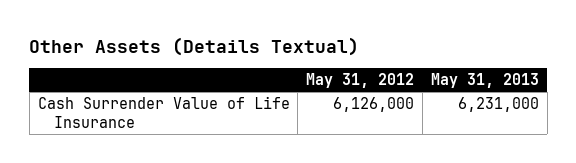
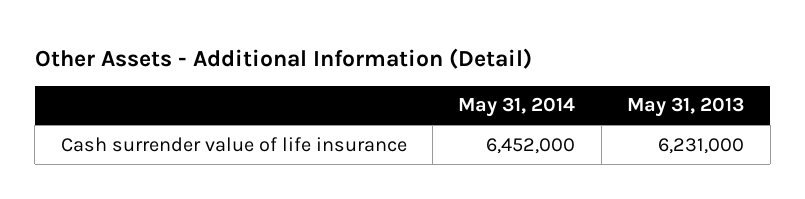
[29,36,360,56] Other Assets (Details Textual) -> [34,47,532,69] Other Assets - Additional Information (Detail)
[306,73,415,89] May 31, 2012 -> none
none -> [458,97,576,118] May 31, 2014
[37,96,290,128] Cash Surrender Value of Life Insurance -> [60,136,407,152] Cash surrender value of life insurance

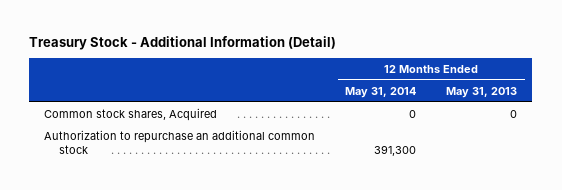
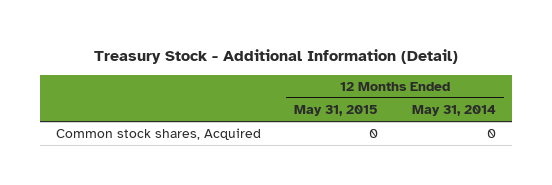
[446,86,518,98] May 31, 2013 -> none
none -> [294,105,379,117] May 31, 2015
[44,130,316,154] Authorization to repurchase an additional common stock -> none

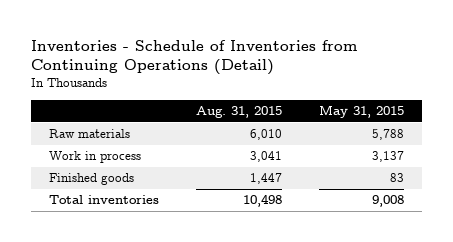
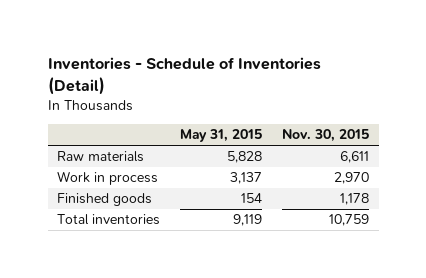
[31,39,358,76] Inventories - Schedule of Inventories from Continuing Operations (Detail) -> [47,57,321,96] Inventories - Schedule of Inventories (Detail)
[196,106,283,119] Aug. 31, 2015 -> none
none -> [281,129,369,143] Nov. 30, 2015
[371,129,404,141] 5,788 -> [227,151,263,164] 5,828
[389,173,404,183] 83 -> [241,193,263,204] 154
[371,195,404,208] 9,008 -> [233,214,263,227] 9,119

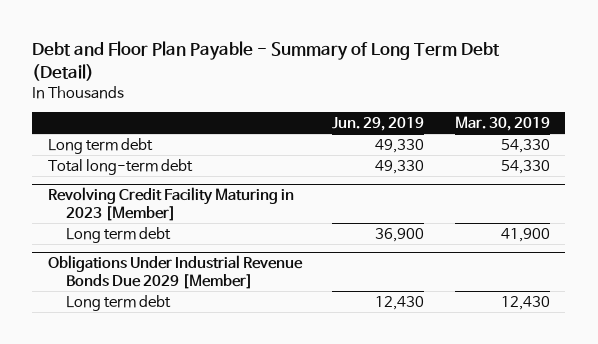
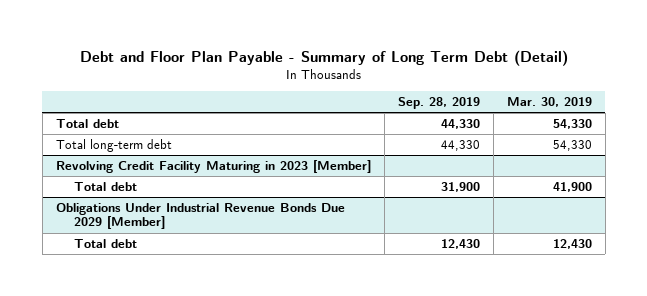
[332,116,425,131] Jun. 29, 2019 -> none
none -> [397,97,480,110] Sep. 28, 2019
[47,137,153,154] Long term debt -> [55,119,119,129] Total debt
[65,226,171,243] Long term debt -> [74,182,138,192] Total debt
[65,294,171,311] Long term debt -> [74,239,138,249] Total debt

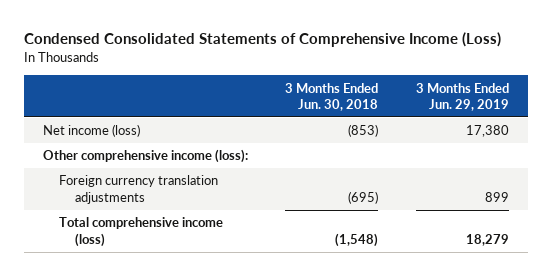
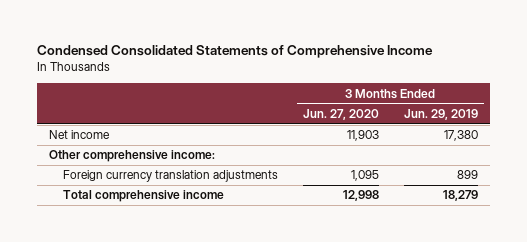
[23,32,501,48] Condensed Consolidated Statements of Comprehensive Income (Loss) -> [36,45,433,59] Condensed Consolidated Statements of Comprehensive Income
[285,82,379,112] 3 Months Ended Jun. 30, 2018 -> none
none -> [303,108,380,120] Jun. 27, 2020
[42,124,140,138] Net income (loss) -> [49,130,111,140] Net income
[42,149,248,164] Other comprehensive income (loss): -> [49,150,216,163] Other comprehensive income:
[58,217,223,247] Total comprehensive income (loss) -> [63,190,225,203] Total comprehensive income

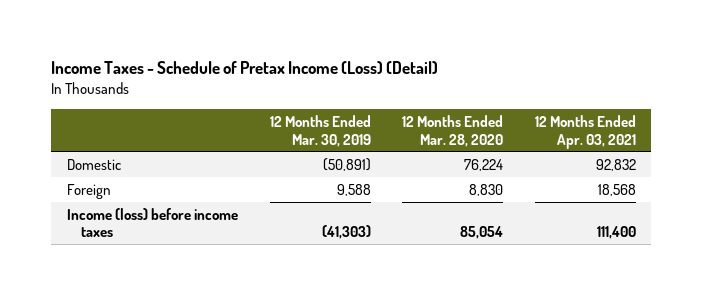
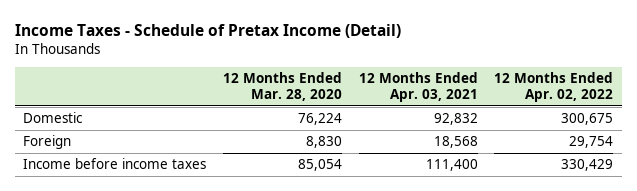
[51,61,439,75] Income Taxes - Schedule of Pretax Income (Loss) (Detail) -> [14,23,401,38] Income Taxes - Schedule of Pretax Income (Detail)
[269,114,371,147] 12 Months Ended Mar. 30, 2019 -> none
none -> [494,72,614,103] 12 Months Ended Apr. 02, 2022
[67,207,239,238] Income (loss) before income taxes -> [23,158,207,170] Income before income taxes

